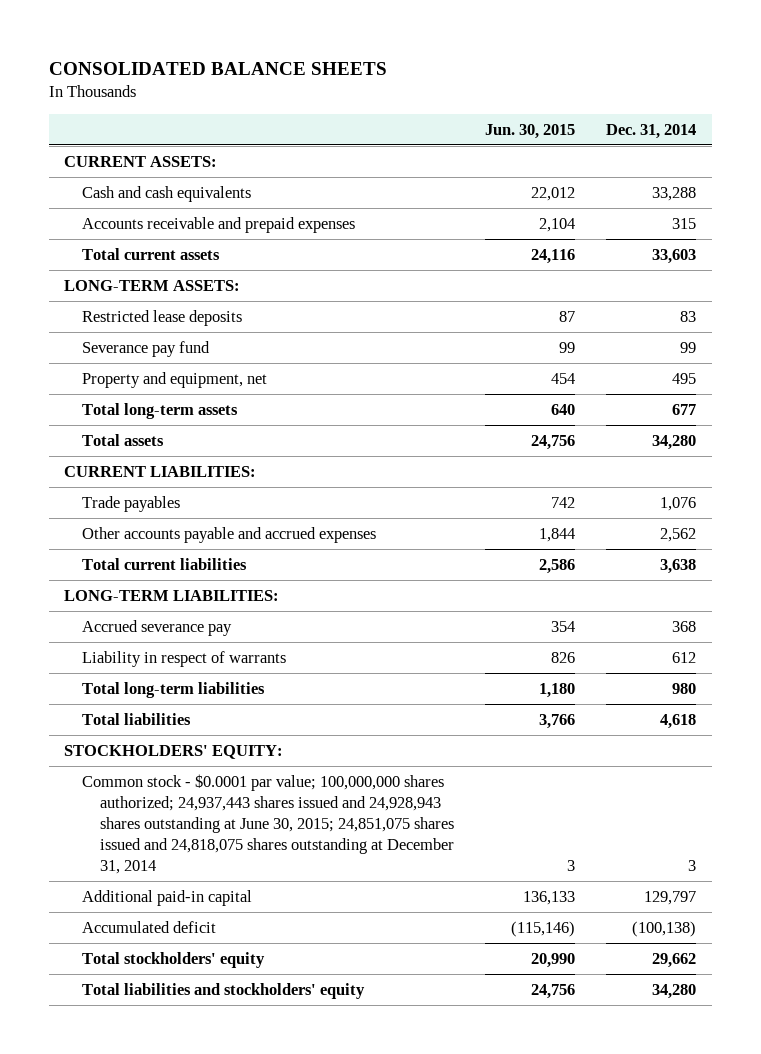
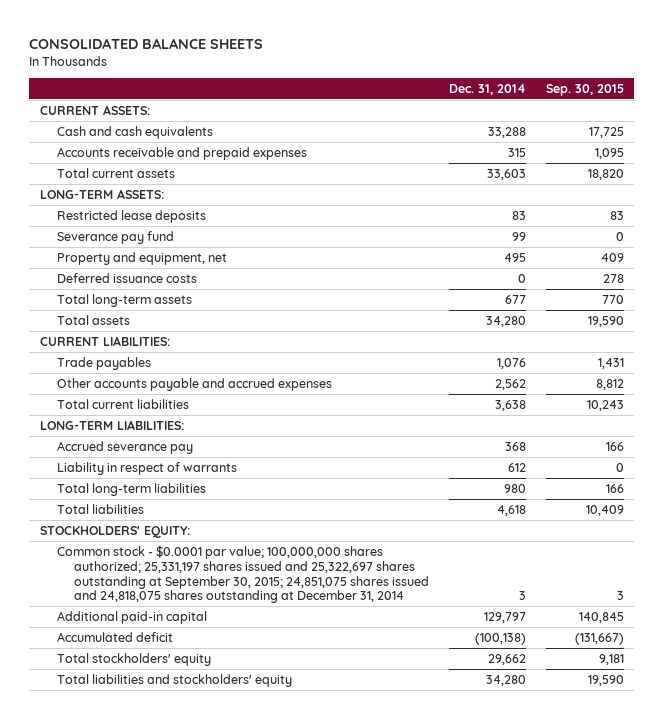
[485,123,576,139] Jun. 30, 2015 -> none
none -> [546,83,625,96] Sep. 30, 2015
none -> [56,272,197,283] Deferred issuance costs
[82,774,455,875] Common stock - $0.0001 par value; 100,000,000 shares authorized; 24,937,443 shares issued and 24,928,943 shares outstanding at June 30, 2015; 24,851,075 shares issued and 24,818,075 shares outstanding at December 31, 2014 -> [56,544,429,604] Common stock - $0.0001 par value; 100,000,000 shares authorized; 25,331,197 shares issued and 25,322,697 shares outstanding at September 30, 2015; 24,851,075 shares issued and 24,818,075 shares outstanding at December 31, 2014

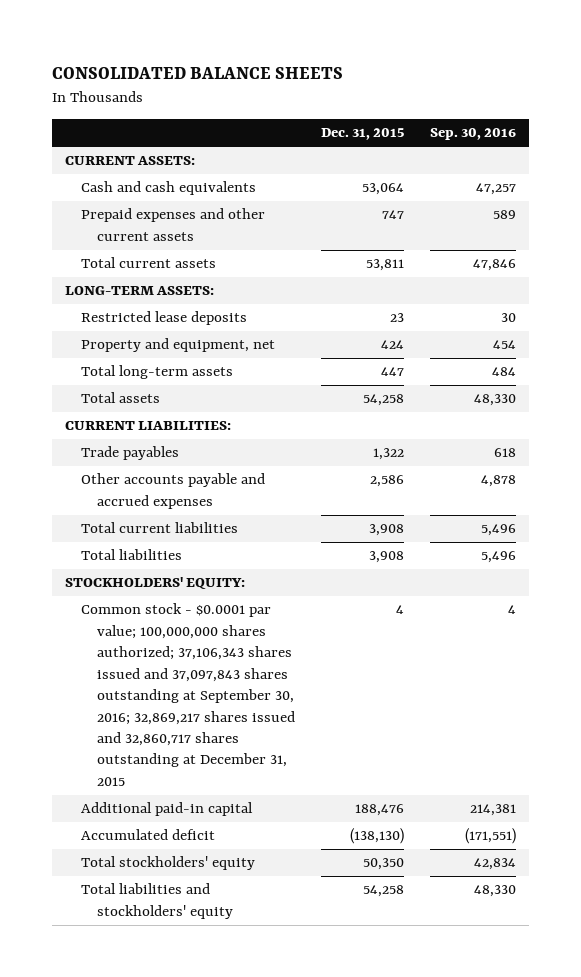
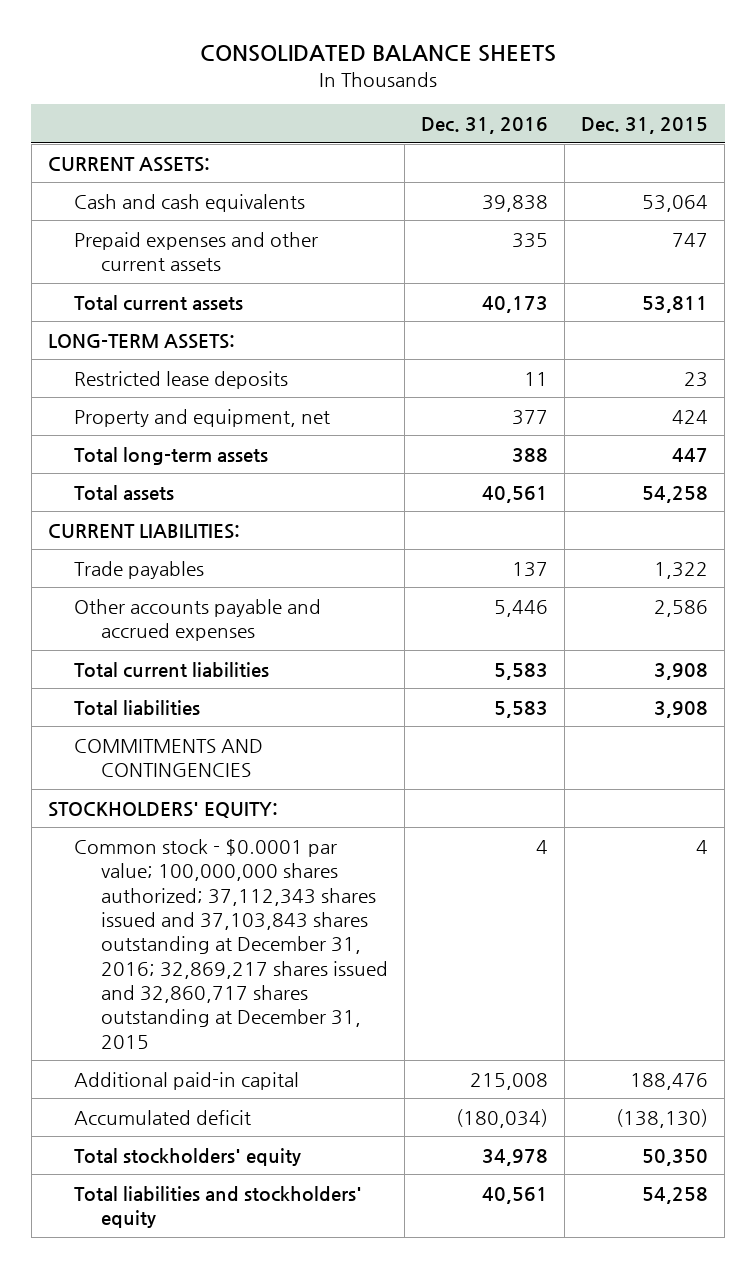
[430,128,517,141] Sep. 30, 2016 -> none
none -> [421,117,549,135] Dec. 31, 2016
none -> [74,738,264,778] COMMITMENTS AND CONTINGENCIES
[81,603,296,786] Common stock - $0.0001 par value; 100,000,000 shares authorized; 37,106,343 shares issued and 37,097,843 shares outstanding at September 30, 2016; 32,869,217 shares issued and 32,860,717 shares outstanding at December 31, 2015 -> [74,838,389,1049] Common stock - $0.0001 par value; 100,000,000 shares authorized; 37,112,343 shares issued and 37,103,843 shares outstanding at December 31, 2016; 32,869,217 shares issued and 32,860,717 shares outstanding at December 31, 2015

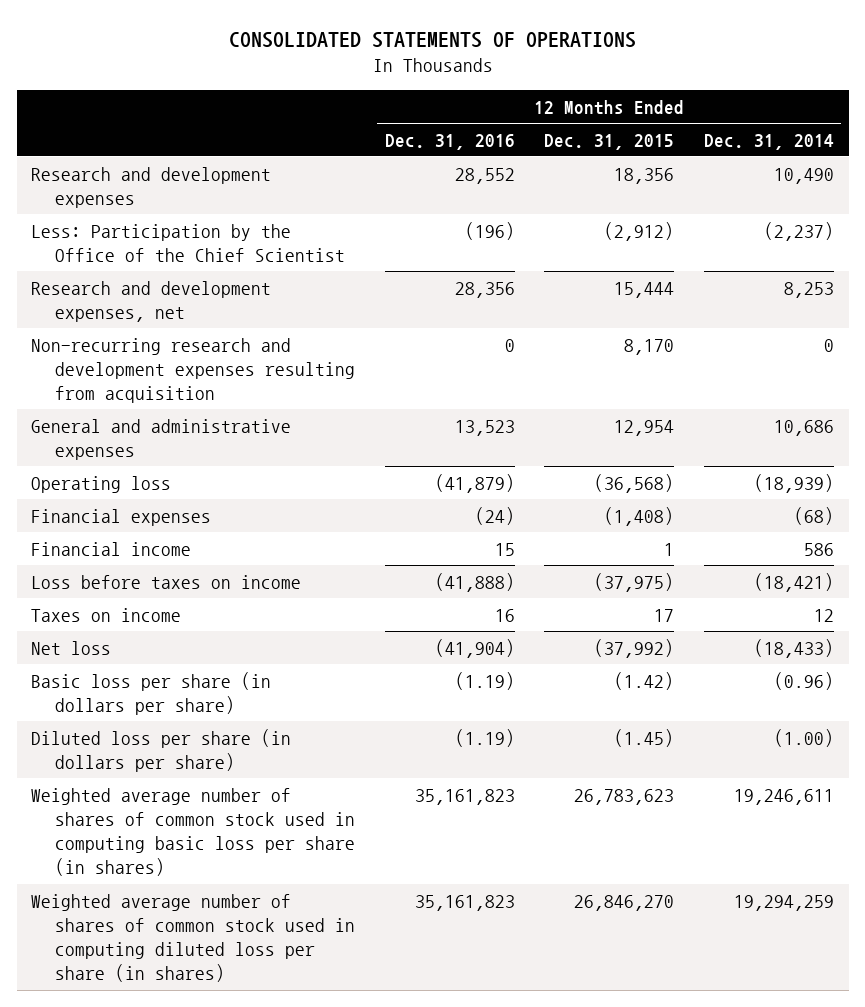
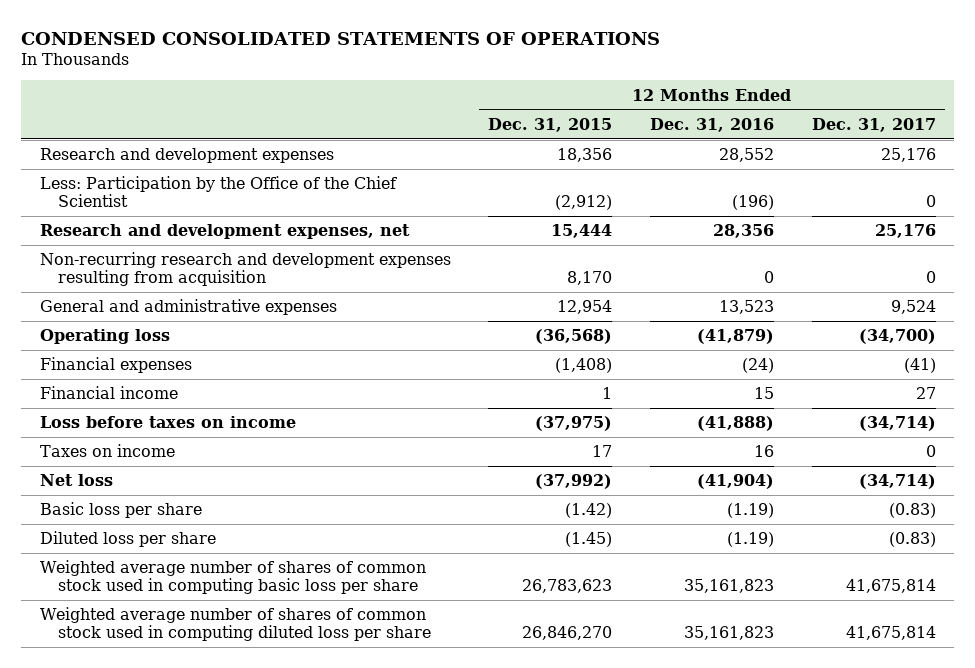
[228,31,636,48] CONSOLIDATED STATEMENTS OF OPERATIONS -> [20,31,660,45] CONDENSED CONSOLIDATED STATEMENTS OF OPERATIONS
[703,133,834,150] Dec. 31, 2014 -> none
none -> [811,117,936,132] Dec. 31, 2017
[31,671,272,715] Basic loss per share (in dollars per share) -> [39,502,202,519] Basic loss per share
[31,728,292,772] Diluted loss per share (in dollars per share) -> [39,531,216,548] Diluted loss per share
[31,787,356,877] Weighted average number of shares of common stock used in computing basic loss per share (in shares) -> [39,560,426,595] Weighted average number of shares of common stock used in computing basic loss per share
[31,893,356,983] Weighted average number of shares of common stock used in computing diluted loss per share (in shares) -> [39,607,432,642] Weighted average number of shares of common stock used in computing diluted loss per share

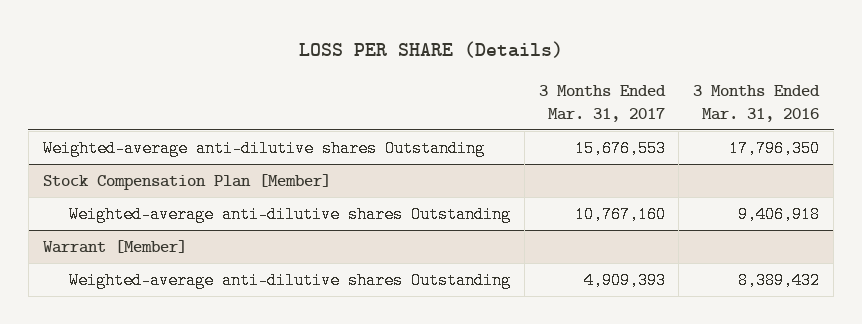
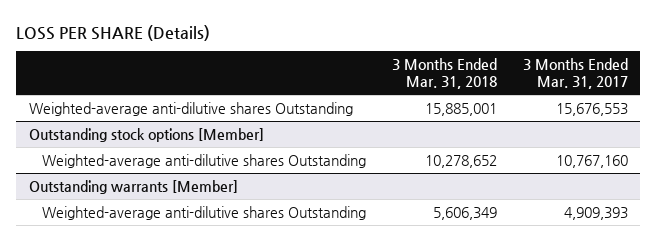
[693,84,821,122] 3 Months Ended Mar. 31, 2016 -> none
none -> [391,58,497,90] 3 Months Ended Mar. 31, 2018
[42,173,331,190] Stock Compensation Plan [Member] -> none
none -> [28,127,264,142] Outstanding stock options [Member]
[42,239,187,253] Warrant [Member] -> [28,179,238,194] Outstanding warrants [Member]

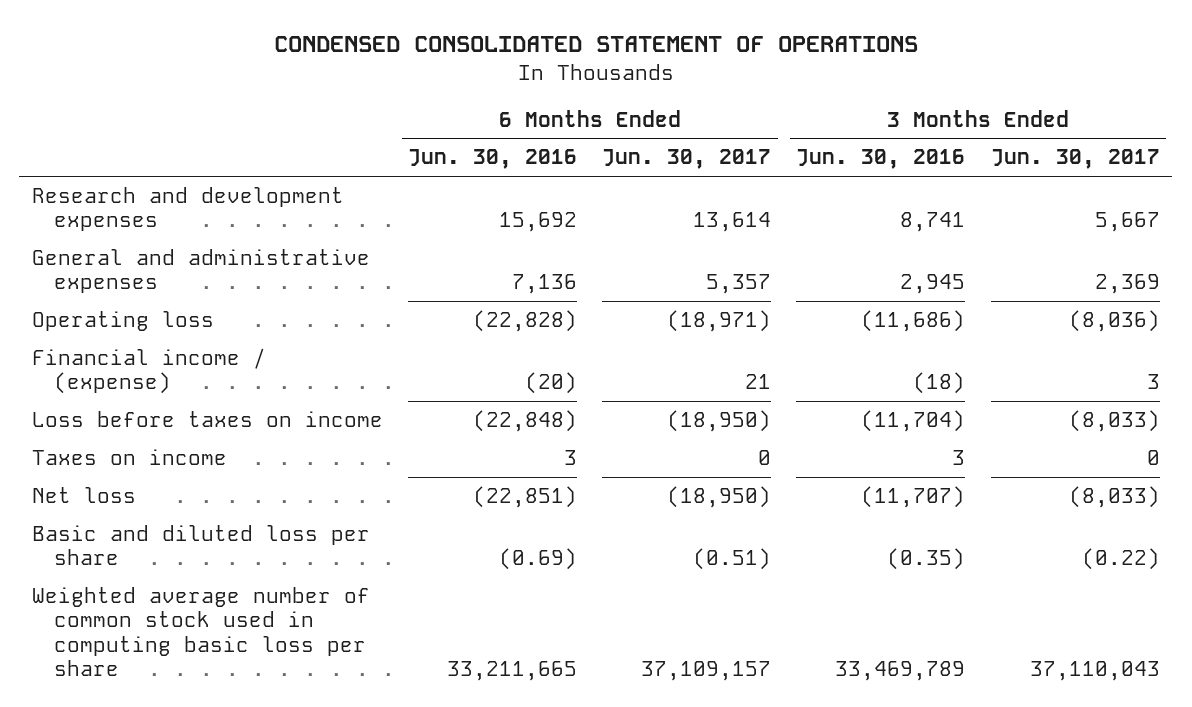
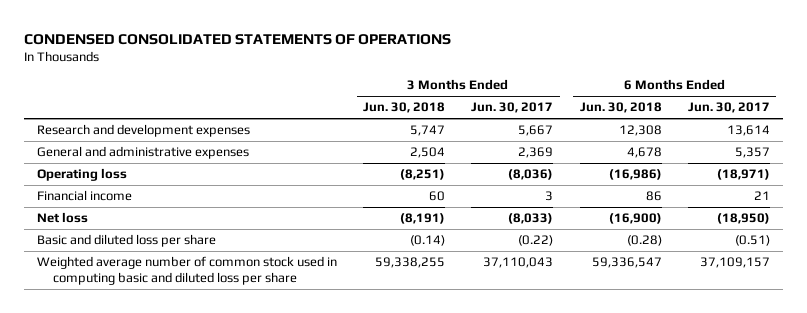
[273,35,918,52] CONDENSED CONSOLIDATED STATEMENT OF OPERATIONS -> [23,33,451,45] CONDENSED CONSOLIDATED STATEMENTS OF OPERATIONS
[408,149,578,170] Jun. 30, 2016 -> none
[796,149,966,170] Jun. 30, 2016 -> none
none -> [363,102,446,114] Jun. 30, 2018
none -> [579,102,662,114] Jun. 30, 2018
[31,411,383,428] Loss before taxes on income -> none
[31,449,227,466] Taxes on income -> none
[31,348,266,395] Financial income / (expense) -> [36,190,132,202] Financial income
[31,587,370,677] Weighted average number of common stock used in computing basic loss per share -> [36,256,337,286] Weighted average number of common stock used in computing basic and diluted loss per share

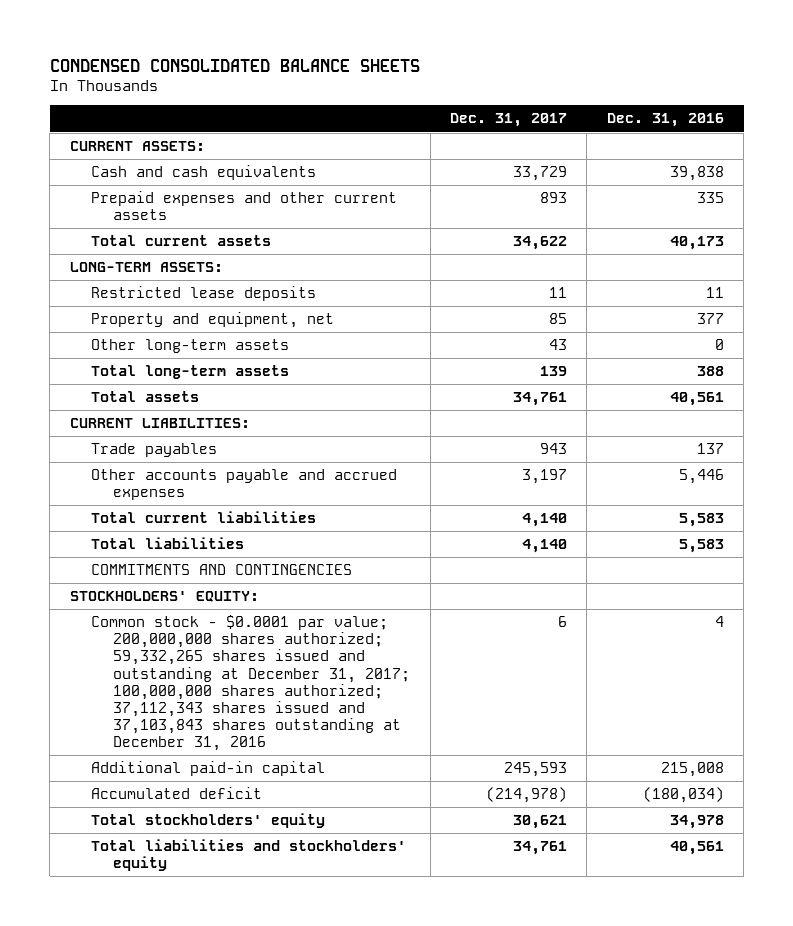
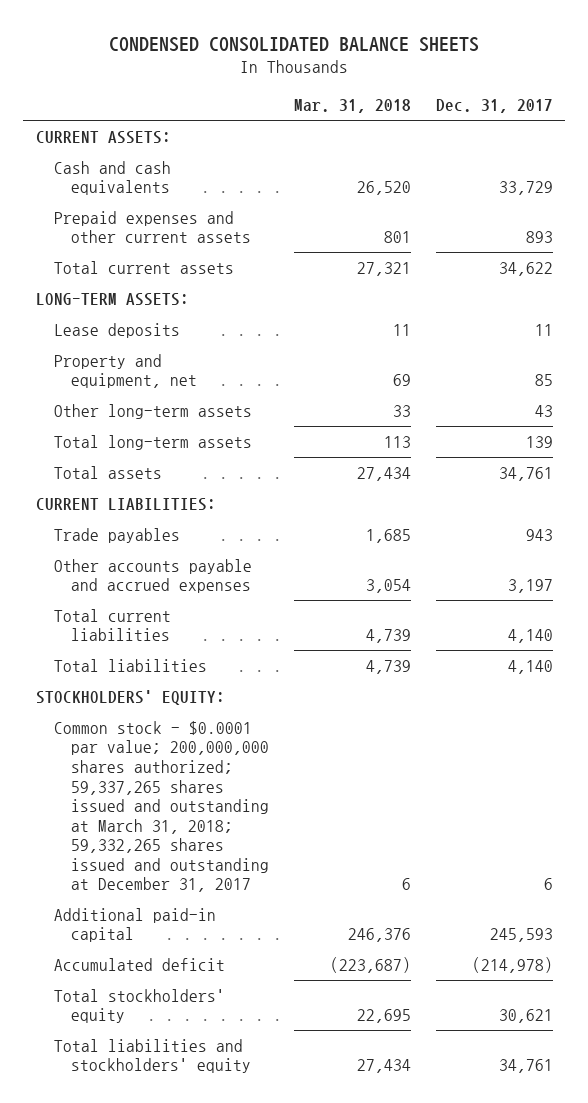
[606,113,724,128] Dec. 31, 2016 -> none
none -> [294,99,412,114] Mar. 31, 2018
[91,286,317,302] Restricted lease deposits -> [53,322,180,338] Lease deposits
[91,564,353,576] COMMITMENTS AND CONTINGENCIES -> none
[91,615,411,752] Common stock - $0.0001 par value; 200,000,000 shares authorized; 59,332,265 shares issued and outstanding at December 31, 2017; 100,000,000 shares authorized; 37,112,343 shares issued and 37,103,843 shares outstanding at December 31, 2016 -> [53,720,270,893] Common stock - $0.0001 par value; 200,000,000 shares authorized; 59,337,265 shares issued and outstanding at March 31, 2018; 59,332,265 shares issued and outstanding at December 31, 2017

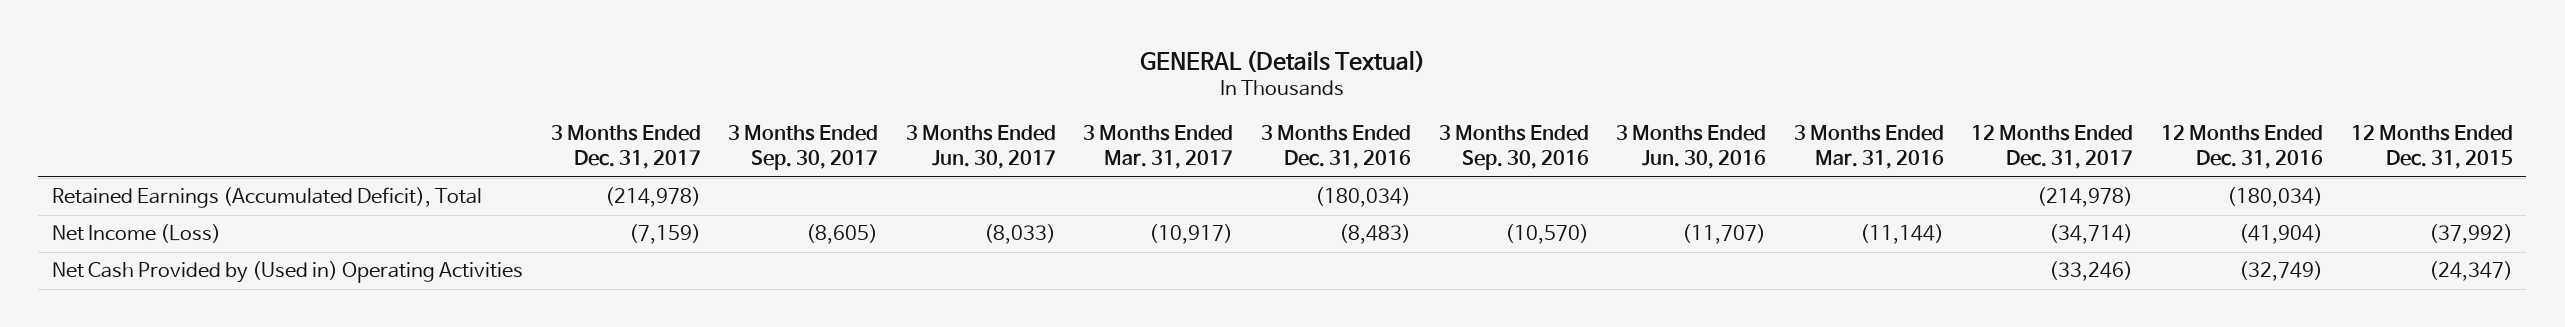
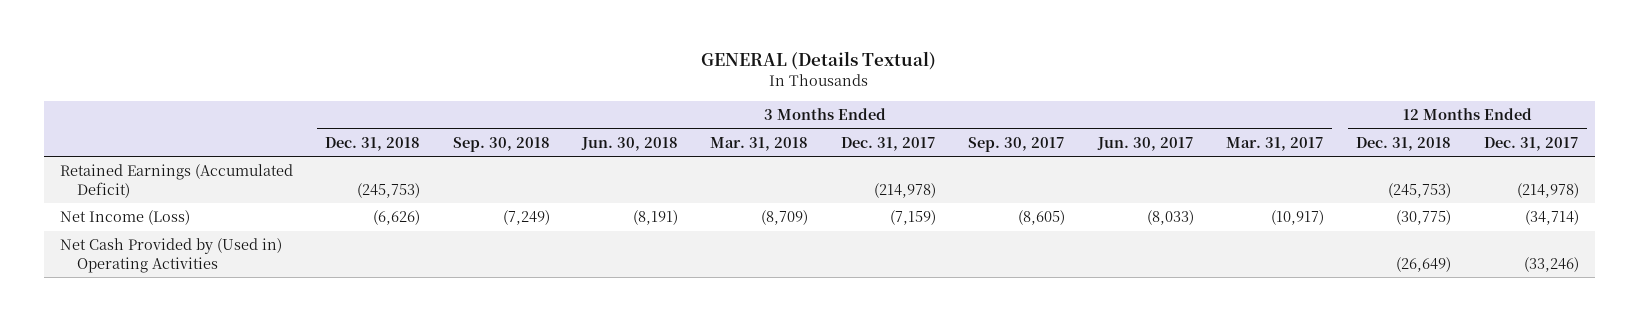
[1261,125,1412,170] 3 Months Ended Dec. 31, 2016 -> none
[1438,125,1589,171] 3 Months Ended Sep. 30, 2016 -> none
[1616,125,1767,170] 3 Months Ended Jun. 30, 2016 -> none
[1793,125,1944,170] 3 Months Ended Mar. 31, 2016 -> none
[2161,125,2324,170] 12 Months Ended Dec. 31, 2016 -> none
[2350,125,2513,170] 12 Months Ended Dec. 31, 2015 -> none
none -> [325,136,421,151] Dec. 31, 2018
none -> [452,136,550,152] Sep. 30, 2018
none -> [581,136,679,151] Jun. 30, 2018
none -> [710,136,809,151] Mar. 31, 2018
none -> [1356,136,1452,151] Dec. 31, 2018
[52,187,483,209] Retained Earnings (Accumulated Deficit), Total -> [59,164,293,198] Retained Earnings (Accumulated Deficit)

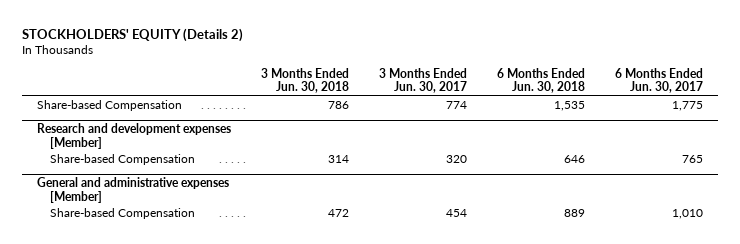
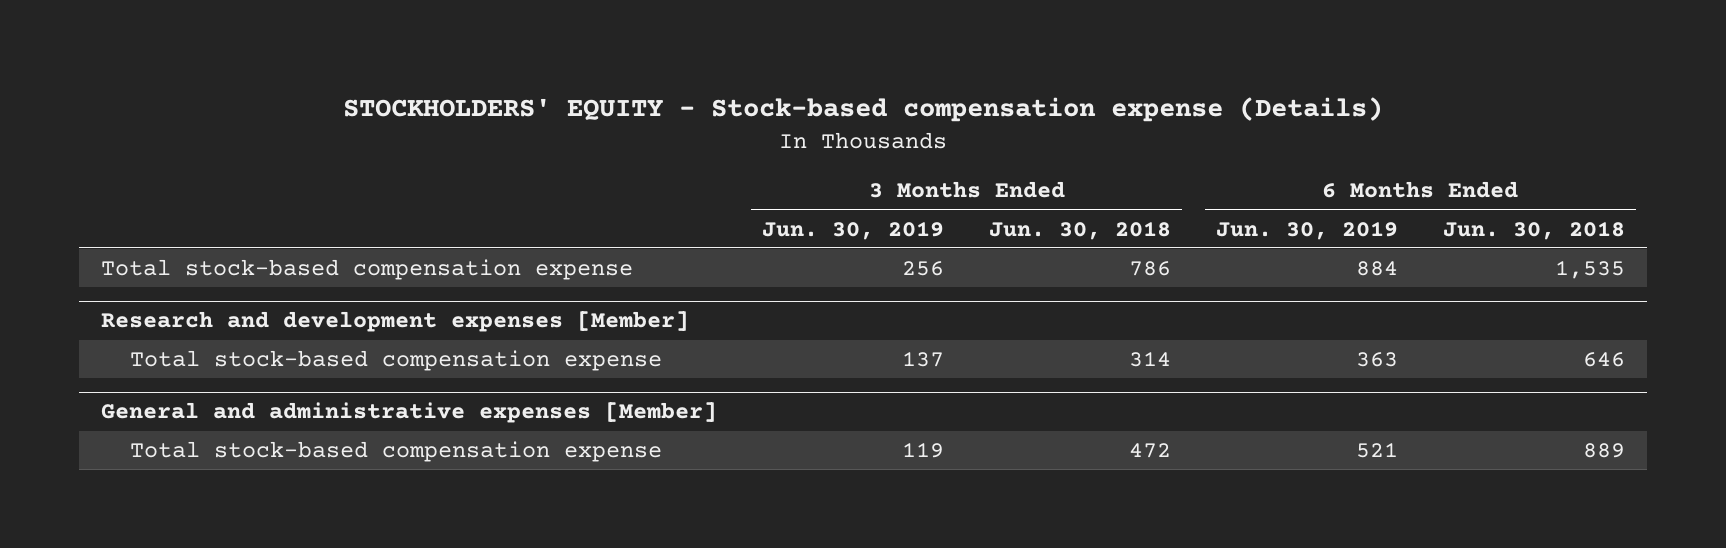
[21,28,243,43] STOCKHOLDERS' EQUITY (Details 2) -> [343,96,1384,122] STOCKHOLDERS' EQUITY - Stock-based compensation expense (Details)
[378,67,467,94] 3 Months Ended Jun. 30, 2017 -> none
[614,67,703,94] 6 Months Ended Jun. 30, 2017 -> none
none -> [762,220,945,240] Jun. 30, 2019
none -> [1215,220,1398,240] Jun. 30, 2019
[36,100,182,112] Share-based Compensation -> [101,258,634,280] Total stock-based compensation expense
[50,154,196,166] Share-based Compensation -> [130,349,663,371] Total stock-based compensation expense
[50,208,196,220] Share-based Compensation -> [130,440,663,462] Total stock-based compensation expense

